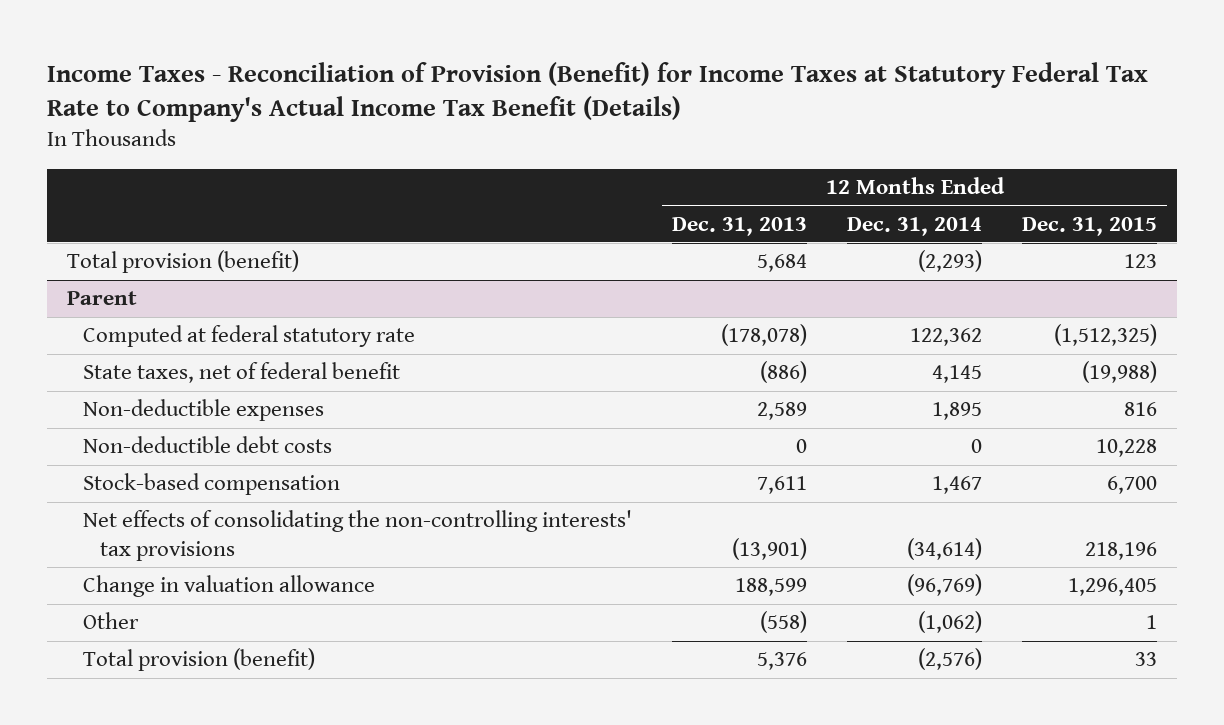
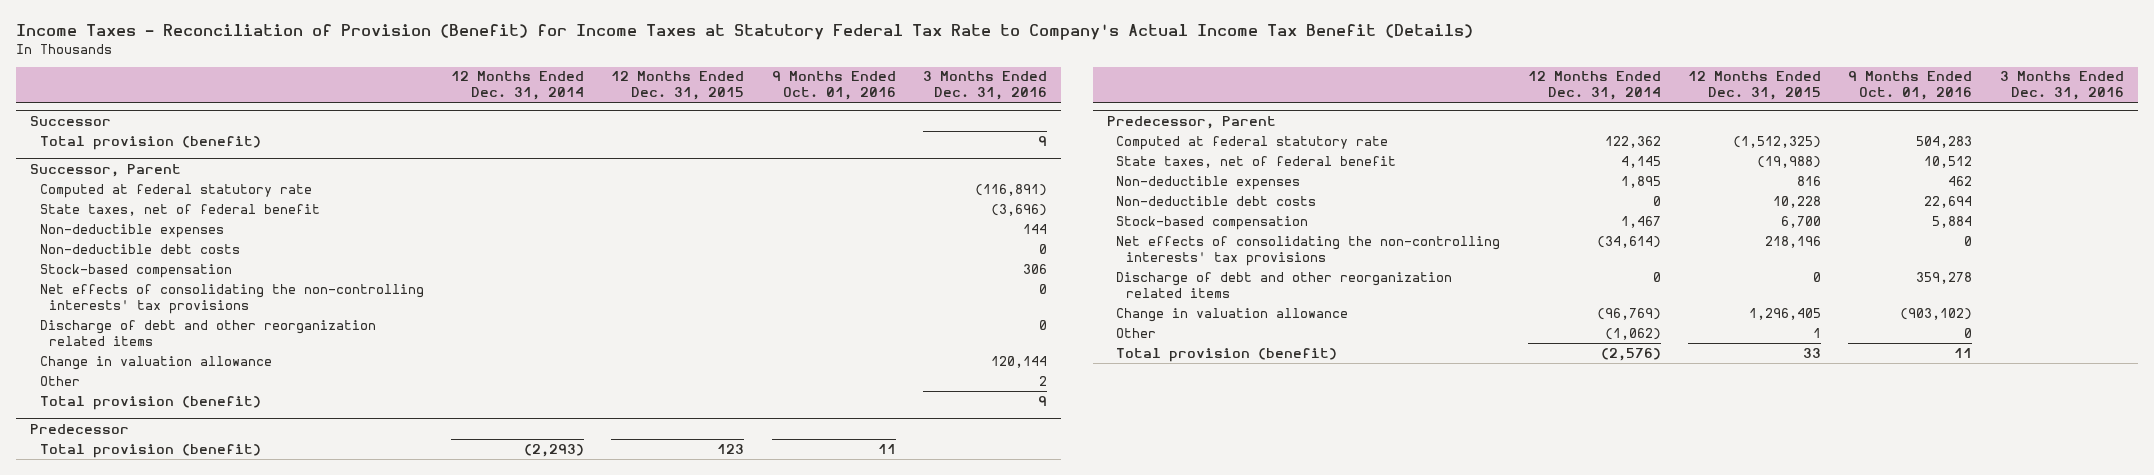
[672,216,808,236] Dec. 31, 2013 -> none
none -> [771,71,896,101] 9 Months Ended Oct. 01, 2016
none -> [923,71,1048,101] 3 Months Ended Dec. 31, 2016
none -> [30,115,112,126] Successor
none -> [39,135,261,150] Total provision (benefit)
none -> [30,163,182,177] Successor, Parent
none -> [39,183,312,198] Computed at federal statutory rate
none -> [39,203,320,216] State taxes, net of federal benefit
none -> [39,223,224,238] Non-deductible expenses
none -> [39,243,240,254] Non-deductible debt costs
none -> [39,263,232,278] Stock-based compensation
none -> [39,283,424,314] Net effects of consolidating the non-controlling interests' tax provisions
none -> [39,319,376,346] Discharge of debt and other reorganization related items
none -> [39,355,272,370] Change in valuation allowance
none -> [39,375,80,386] Other
none -> [39,395,261,410] Total provision (benefit)
none -> [30,423,130,434] Predecessor
[66,291,137,306] Parent -> [1106,115,1276,129] Predecessor, Parent
none -> [1116,271,1453,298] Discharge of debt and other reorganization related items

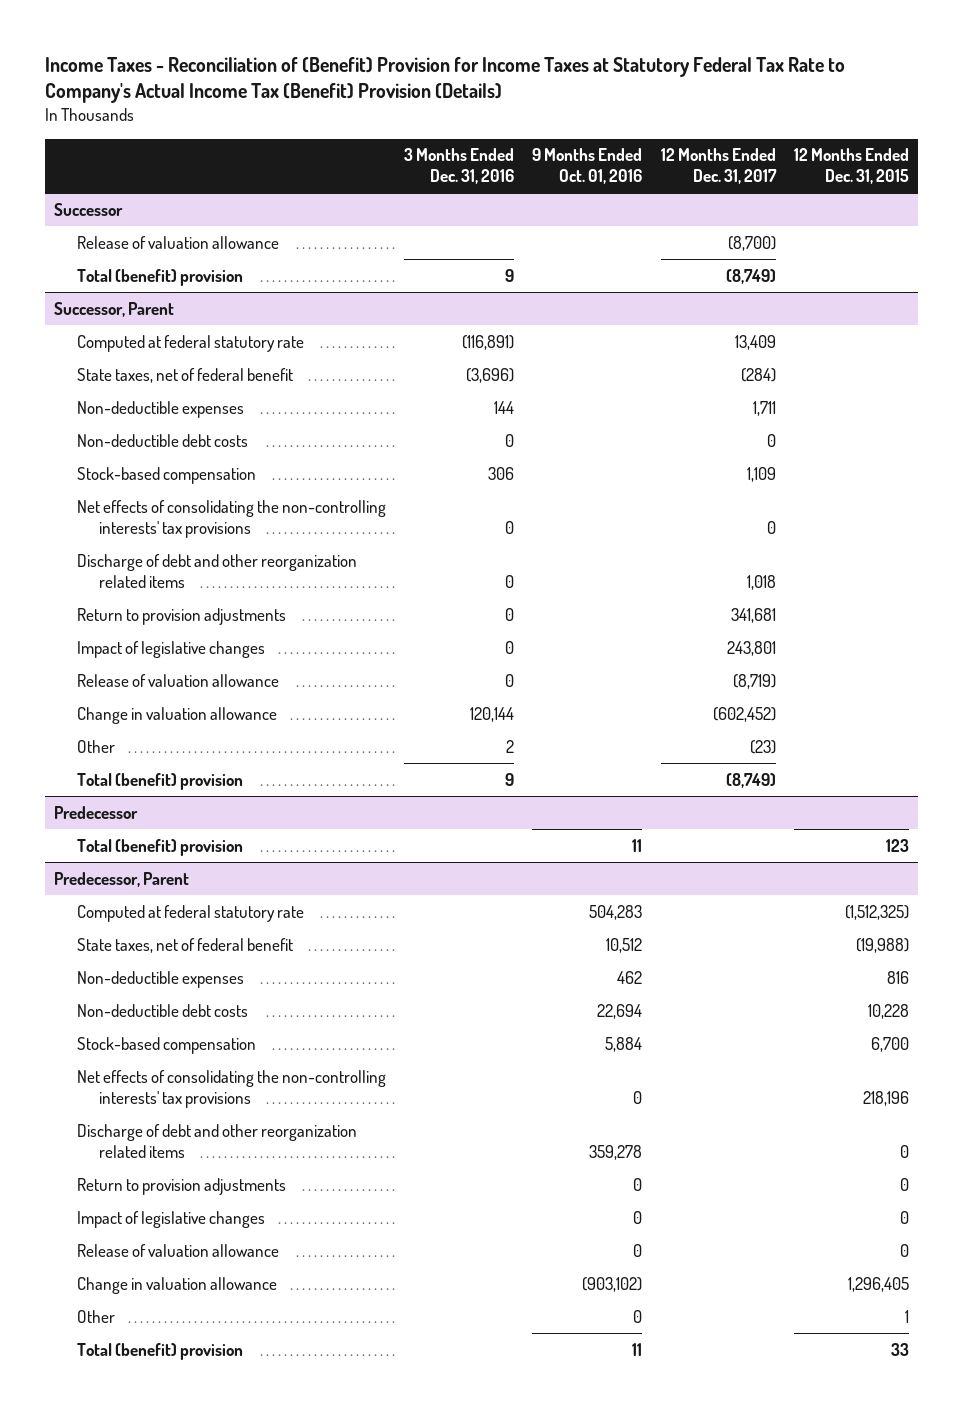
[16,24,1474,41] Income Taxes - Reconciliation of Provision (Benefit) for Income Taxes at Statutory Federal Tax Rate to Company's Actual Income Tax Benefit (Details) -> [44,56,845,104] Income Taxes - Reconciliation of (Benefit) Provision for Income Taxes at Statutory Federal Tax Rate to Company's Actual Income Tax (Benefit) Provision (Details)
[450,71,584,101] 12 Months Ended Dec. 31, 2014 -> none
none -> [660,148,777,185] 12 Months Ended Dec. 31, 2017
none -> [76,235,279,249] Release of valuation allowance
[39,135,261,150] Total provision (benefit) -> [76,268,243,286] Total (benefit) provision
none -> [76,607,286,625] Return to provision adjustments
none -> [76,640,265,658] Impact of legislative changes
none -> [76,673,279,687] Release of valuation allowance
[39,395,261,410] Total provision (benefit) -> [76,772,243,790] Total (benefit) provision
[39,443,261,458] Total provision (benefit) -> [76,838,243,856] Total (benefit) provision
none -> [76,1177,286,1195] Return to provision adjustments
none -> [76,1210,265,1228] Impact of legislative changes
none -> [76,1243,279,1257] Release of valuation allowance
[1116,347,1338,362] Total provision (benefit) -> [76,1342,243,1360] Total (benefit) provision

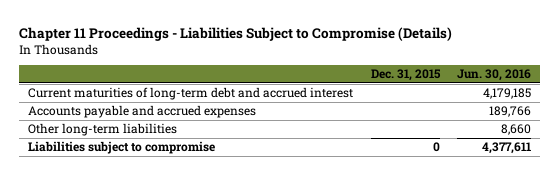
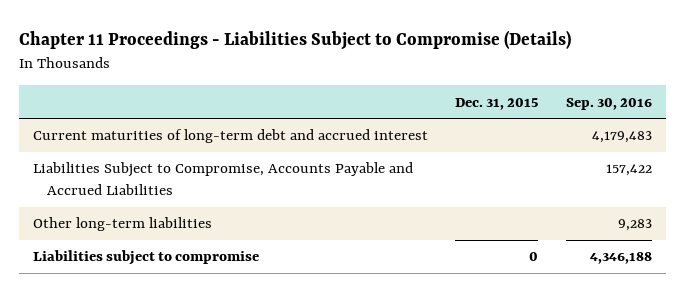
[457,69,532,82] Jun. 30, 2016 -> none
none -> [565,97,652,110] Sep. 30, 2016
[28,105,257,119] Accounts payable and accrued expenses -> [32,162,413,196] Liabilities Subject to Compromise, Accounts Payable and Accrued Liabilities

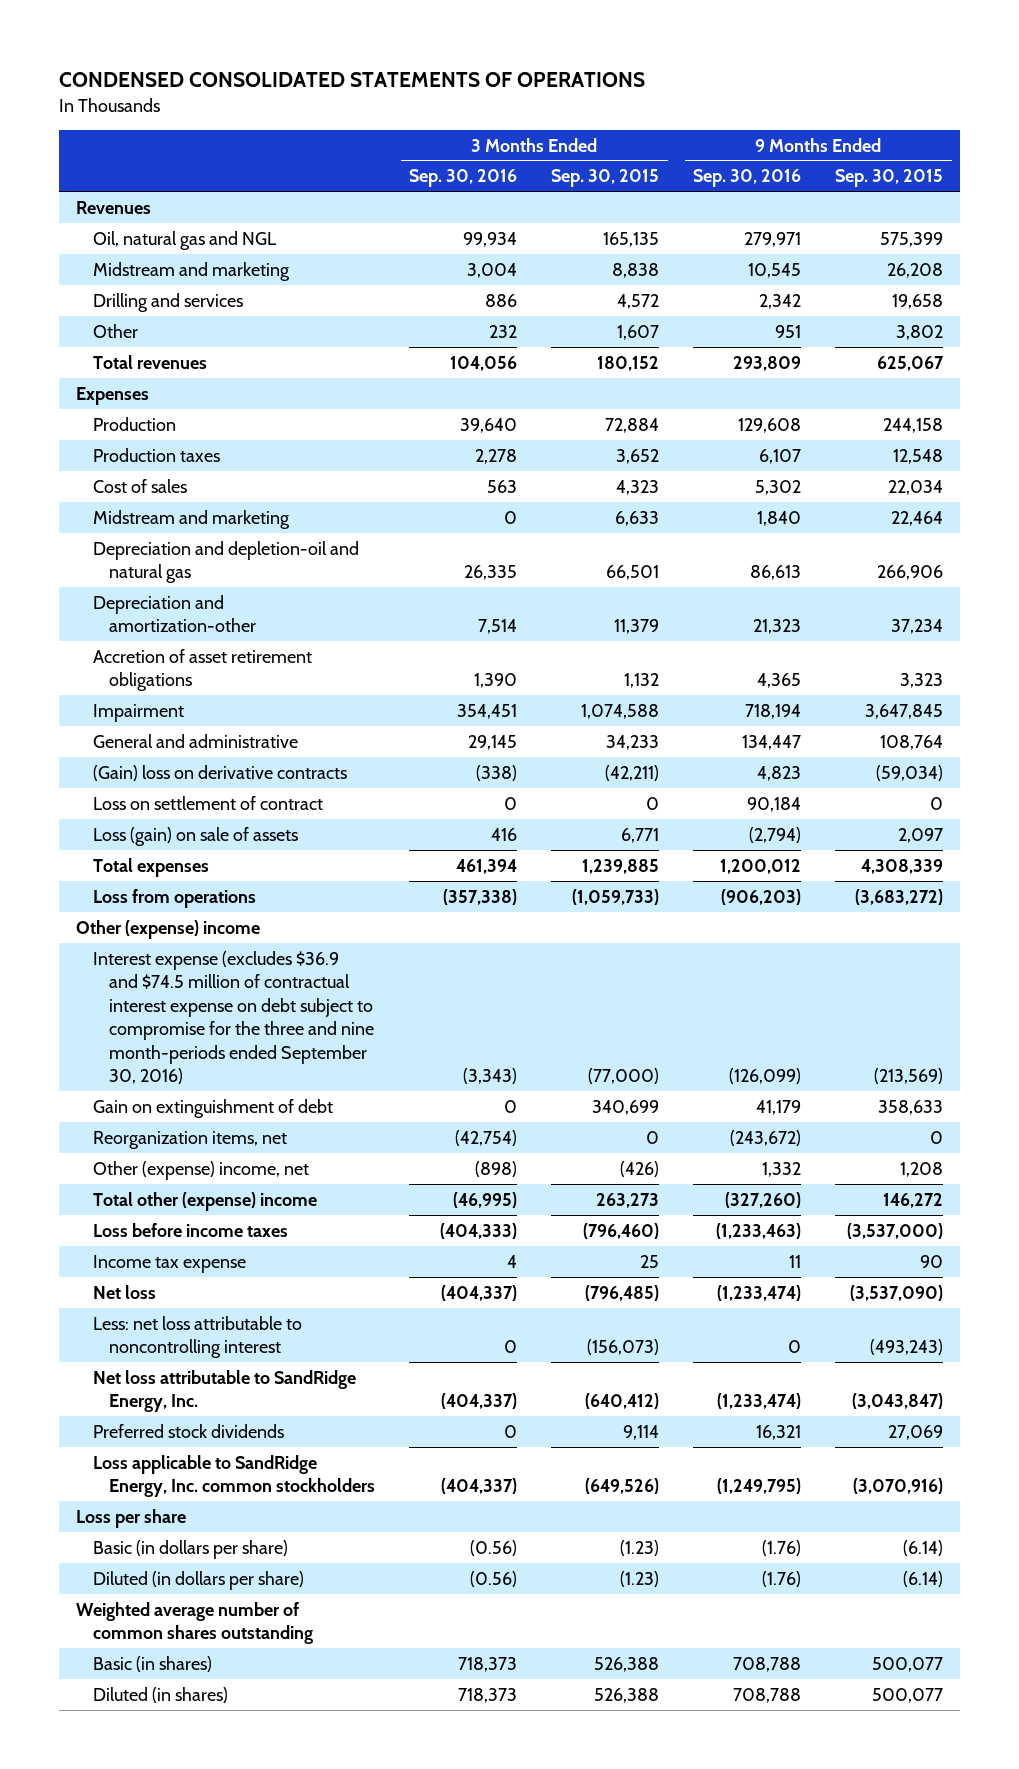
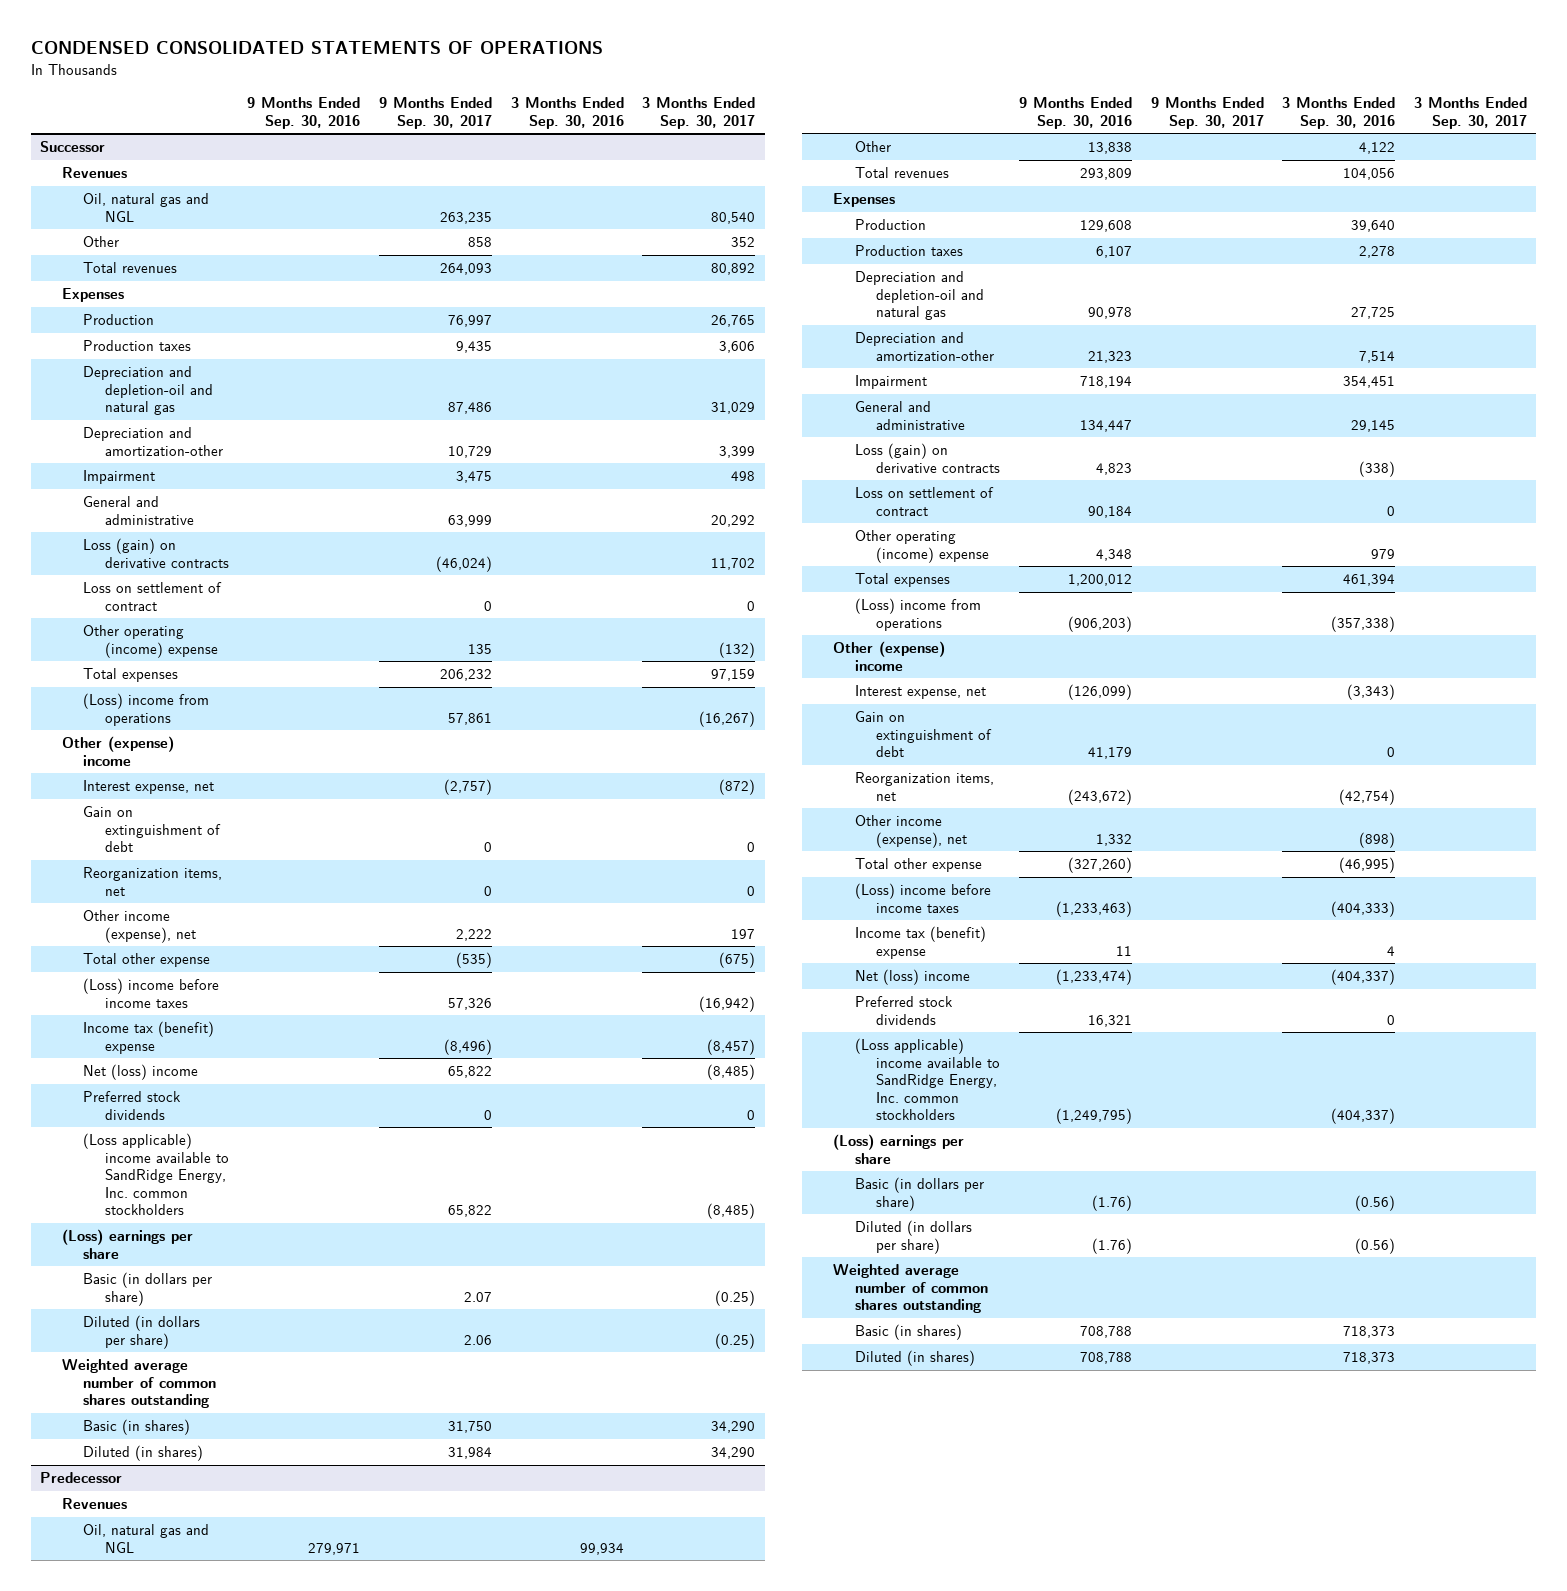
[551,169,660,188] Sep. 30, 2015 -> none
[835,169,944,188] Sep. 30, 2015 -> none
none -> [379,97,493,129] 9 Months Ended Sep. 30, 2017
none -> [642,97,756,129] 3 Months Ended Sep. 30, 2017
none -> [40,141,106,153] Successor
none -> [61,167,127,179] Revenues
none -> [83,193,210,222] Oil, natural gas and NGL
none -> [83,236,120,248] Other
none -> [83,262,178,274] Total revenues
none -> [61,288,124,303] Expenses
none -> [83,314,155,326] Production
none -> [83,340,192,352] Production taxes
none -> [83,366,213,416] Depreciation and depletion-oil and natural gas
none -> [83,427,223,456] Depreciation and amortization-other
none -> [83,470,156,485] Impairment
none -> [83,496,194,525] General and administrative
none -> [83,538,229,568] Loss (gain) on derivative contracts
none -> [83,582,223,611] Loss on settlement of contract
none -> [83,625,218,658] Other operating (income) expense
none -> [83,668,179,683] Total expenses
none -> [83,693,210,726] (Loss) income from operations
none -> [61,736,174,766] Other (expense) income
none -> [83,780,215,795] Interest expense, net
none -> [83,806,221,853] Gain on extinguishment of debt
none -> [83,867,223,896] Reorganization items, net
none -> [83,910,196,943] Other income (expense), net
none -> [83,953,211,968] Total other expense
none -> [83,978,220,1008] (Loss) income before income taxes
none -> [83,1021,215,1054] Income tax (benefit) expense
none -> [83,1064,199,1081] Net (loss) income
none -> [83,1091,182,1120] Preferred stock dividends
none -> [83,1133,229,1216] (Loss applicable) income available to SandRidge Energy, Inc. common stockholders
none -> [61,1229,193,1259] (Loss) earnings per share
none -> [83,1272,213,1306] Basic (in dollars per share)
none -> [83,1315,201,1349] Diluted (in dollars per share)
none -> [61,1359,217,1409] Weighted average number of common shares outstanding
none -> [83,1419,191,1436] Basic (in shares)
none -> [83,1445,204,1462] Diluted (in shares)
none -> [40,1472,123,1484] Predecessor
[92,261,290,281] Midstream and marketing -> none
[92,292,243,312] Drilling and services -> none
[489,324,518,338] 232 -> [1359,142,1396,155] 4,122
[775,324,802,338] 951 -> [1087,142,1132,155] 13,838
[92,478,187,493] Cost of sales -> none
[92,509,290,529] Midstream and marketing -> none
[464,565,518,581] 26,335 -> [1351,307,1396,320] 27,725
[750,565,802,581] 86,613 -> [1087,307,1132,320] 90,978
[92,648,312,692] Accretion of asset retirement obligations -> none
[92,764,347,781] (Gain) loss on derivative contracts -> [854,443,1001,473] Loss (gain) on derivative contracts
[92,826,298,846] Loss (gain) on sale of assets -> none
none -> [854,530,990,563] Other operating (income) expense
[92,888,256,908] Loss from operations -> [854,598,981,631] (Loss) income from operations
[92,950,375,1085] Interest expense (excludes $36.9 and $74.5 million of contractual interest expense on debt subject to compromise for the three and nine month-periods ended September 30, 2016) -> [854,685,986,700] Interest expense, net
[92,1284,156,1299] Net loss -> none
[92,1315,302,1359] Less: net loss attributable to noncontrolling interest -> none
[92,1160,309,1180] Other (expense) income, net -> [854,815,968,848] Other income (expense), net
[92,1191,317,1211] Total other (expense) income -> [854,858,982,873] Total other expense
[92,1222,288,1237] Loss before income taxes -> [854,883,991,913] (Loss) income before income taxes
[92,1254,246,1273] Income tax expense -> [854,926,986,959] Income tax (benefit) expense
[92,1369,356,1413] Net loss attributable to SandRidge Energy, Inc. -> [854,969,970,986] Net (loss) income
[92,1454,376,1498] Loss applicable to SandRidge Energy, Inc. common stockholders -> [854,1038,1001,1121] (Loss applicable) income available to SandRidge Energy, Inc. common stockholders
[75,1508,186,1528] Loss per share -> [833,1134,965,1164] (Loss) earnings per share

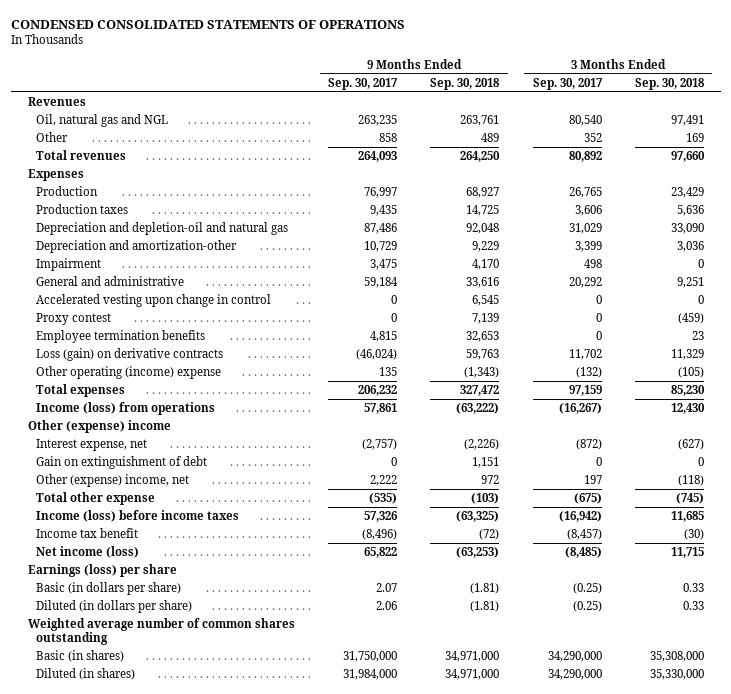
[247,97,361,129] 9 Months Ended Sep. 30, 2016 -> none
[510,97,624,129] 3 Months Ended Sep. 30, 2016 -> none
none -> [430,77,501,90] Sep. 30, 2018
none -> [634,77,705,90] Sep. 30, 2018
[40,141,106,153] Successor -> none
[448,514,493,527] 63,999 -> [363,277,398,289] 59,184
none -> [35,294,271,308] Accelerated vesting upon change in control
none -> [35,313,111,326] Proxy contest
none -> [35,330,205,344] Employee termination benefits
[83,582,223,611] Loss on settlement of contract -> none
[83,693,210,726] (Loss) income from operations -> [35,402,215,416] Income (loss) from operations
[83,867,223,896] Reorganization items, net -> none
[83,910,196,943] Other income (expense), net -> [35,474,189,488] Other (expense) income, net
[83,1091,182,1120] Preferred stock dividends -> none
[83,1133,229,1216] (Loss applicable) income available to SandRidge Energy, Inc. common stockholders -> none
[83,978,220,1008] (Loss) income before income taxes -> [35,510,239,523] Income (loss) before income taxes
[83,1021,215,1054] Income tax (benefit) expense -> [35,528,138,539] Income tax benefit
[83,1064,199,1081] Net (loss) income -> [35,546,139,559] Net income (loss)
[61,1229,193,1259] (Loss) earnings per share -> [27,564,177,578] Earnings (loss) per share
[40,1472,123,1484] Predecessor -> none
[61,1498,127,1510] Revenues -> none
[83,1524,210,1553] Oil, natural gas and NGL -> none
[854,141,891,153] Other -> none
[854,167,949,179] Total revenues -> none
[833,193,896,208] Expenses -> none
[854,219,926,231] Production -> none
[854,245,963,257] Production taxes -> none
[854,271,985,321] Depreciation and depletion-oil and natural gas -> none
[854,332,995,361] Depreciation and amortization-other -> none
[854,375,927,390] Impairment -> none
[854,401,966,430] General and administrative -> none
[854,443,1001,473] Loss (gain) on derivative contracts -> none
[854,487,994,516] Loss on settlement of contract -> none
[854,530,990,563] Other operating (income) expense -> none
[854,573,950,588] Total expenses -> none
[854,598,981,631] (Loss) income from operations -> none
[833,641,946,671] Other (expense) income -> none
[854,685,986,700] Interest expense, net -> none
[854,711,993,758] Gain on extinguishment of debt -> none
[854,772,994,801] Reorganization items, net -> none
[854,815,968,848] Other income (expense), net -> none
[854,858,982,873] Total other expense -> none
[854,883,991,913] (Loss) income before income taxes -> none
[854,926,986,959] Income tax (benefit) expense -> none
[854,969,970,986] Net (loss) income -> none
[854,996,953,1025] Preferred stock dividends -> none
[854,1038,1001,1121] (Loss applicable) income available to SandRidge Energy, Inc. common stockholders -> none
[833,1134,965,1164] (Loss) earnings per share -> none
[854,1177,984,1211] Basic (in dollars per share) -> none
[854,1220,972,1254] Diluted (in dollars per share) -> none
[833,1264,988,1314] Weighted average number of common shares outstanding -> none
[854,1324,962,1341] Basic (in shares) -> none
[854,1350,975,1367] Diluted (in shares) -> none
[448,1421,493,1434] 31,750 -> [342,651,397,663] 31,750,000
[711,1421,756,1434] 34,290 -> [547,651,602,663] 34,290,000
[448,1447,493,1460] 31,984 -> [342,669,397,681] 31,984,000
[711,1447,756,1460] 34,290 -> [547,669,602,681] 34,290,000

